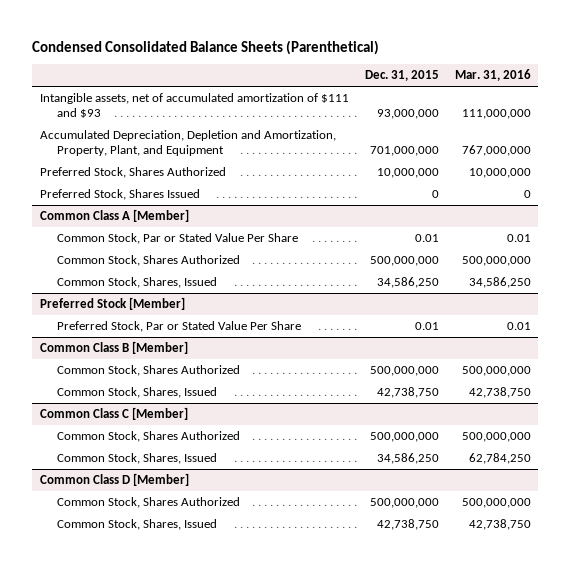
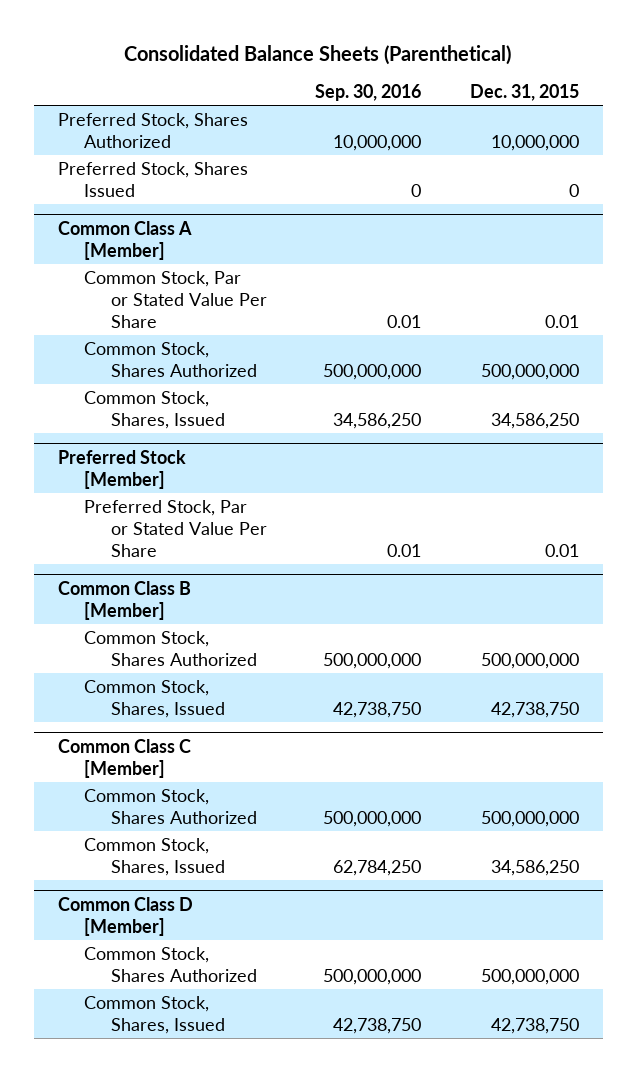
[32,39,380,55] Condensed Consolidated Balance Sheets (Parenthetical) -> [124,44,512,65] Consolidated Balance Sheets (Parenthetical)
[454,69,531,82] Mar. 31, 2016 -> none
none -> [315,83,422,101] Sep. 30, 2016
[39,93,349,118] Intangible assets, net of accumulated amortization of $111 and $93 -> none
[39,130,336,156] Accumulated Depreciation, Depletion and Amortization, Property, Plant, and Equipment -> none

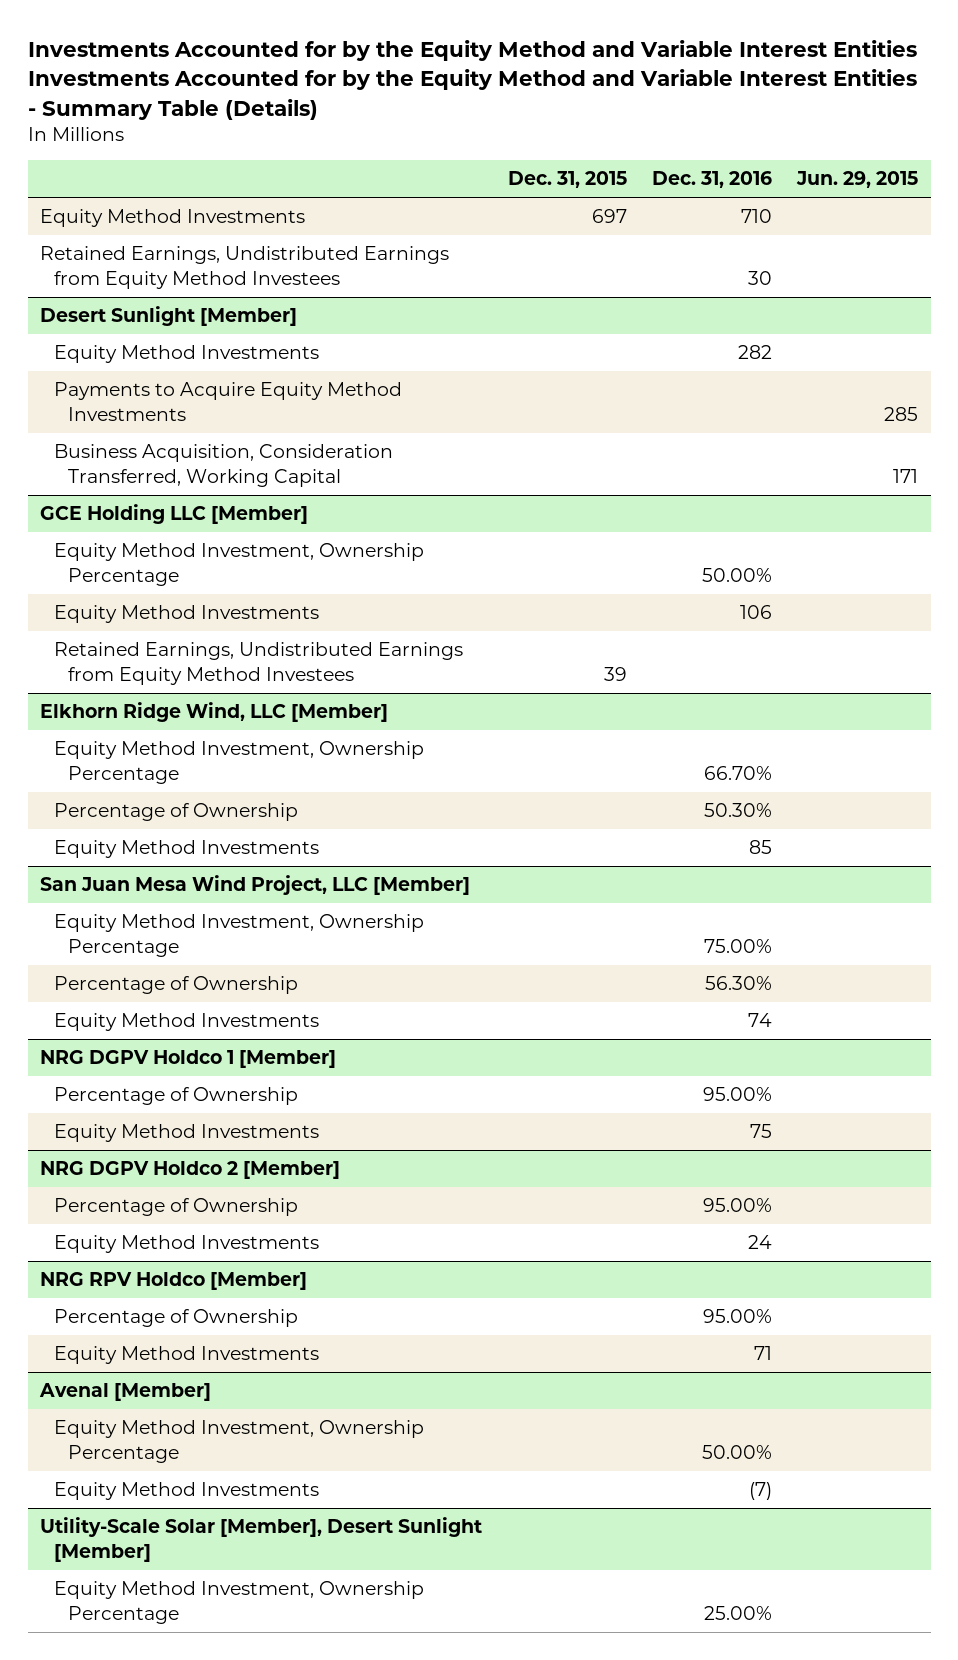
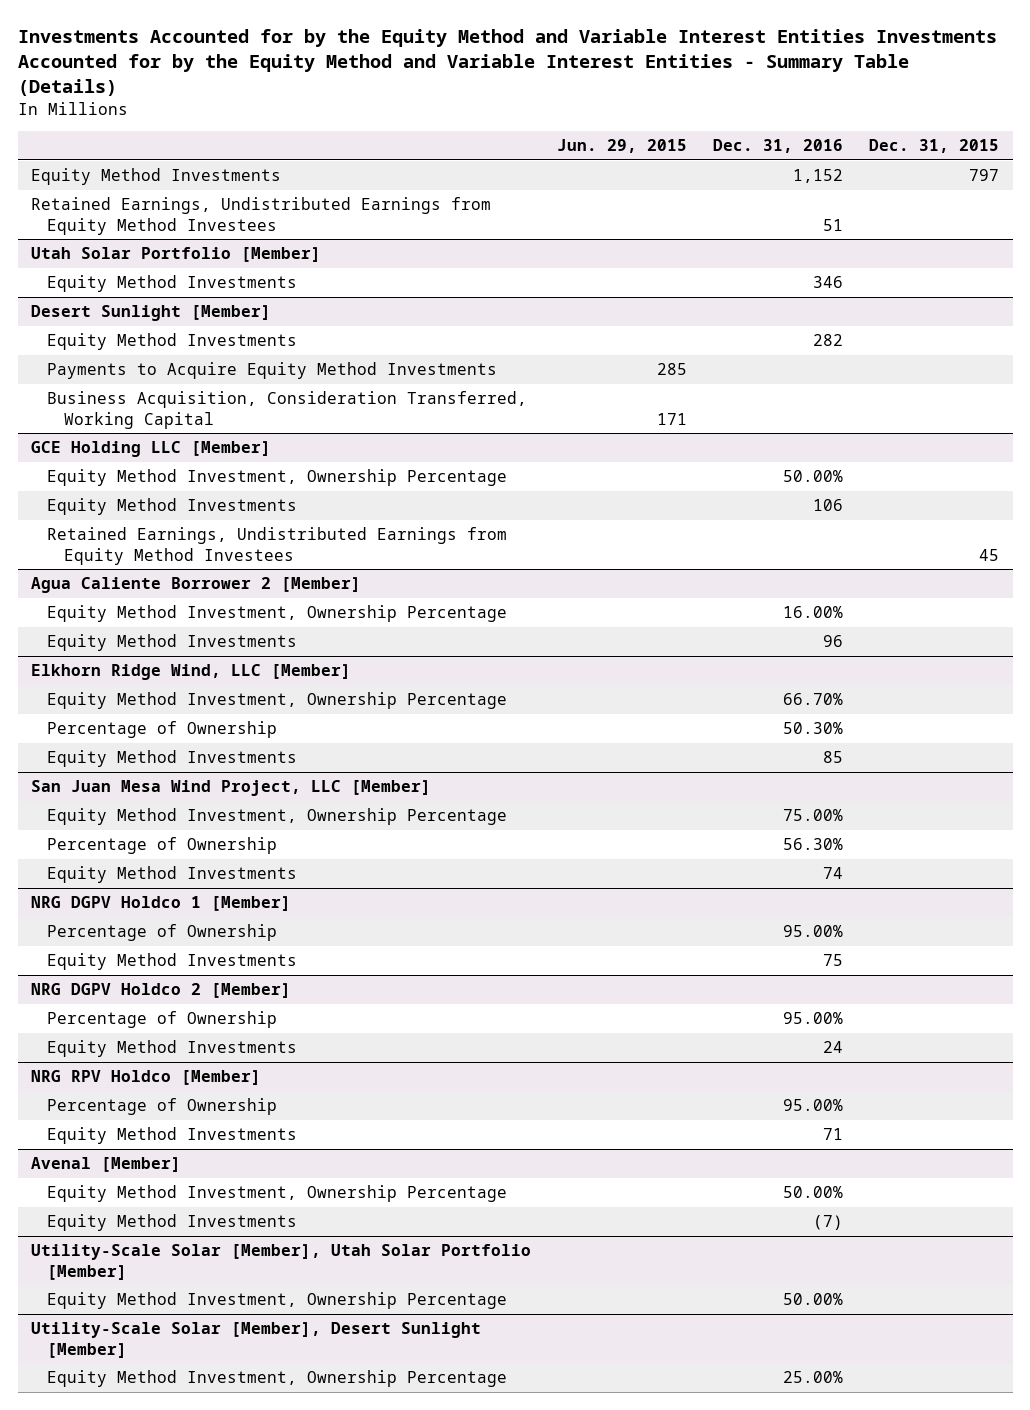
[591,209,627,224] 697 -> [969,169,1000,182] 797
[740,209,772,224] 710 -> [793,169,844,184] 1,152
[747,270,772,285] 30 -> [823,218,844,231] 51
none -> [30,247,321,263] Utah Solar Portfolio [Member]
none -> [47,275,298,293] Equity Method Investments
[603,666,627,681] 39 -> [979,548,1000,561] 45
none -> [30,577,361,594] Agua Caliente Borrower 2 [Member]
none -> [47,605,508,623] Equity Method Investment, Ownership Percentage
none -> [47,634,298,652] Equity Method Investments
none -> [30,1244,531,1280] Utility-Scale Solar [Member], Utah Solar Portfolio [Member]
none -> [47,1292,508,1310] Equity Method Investment, Ownership Percentage

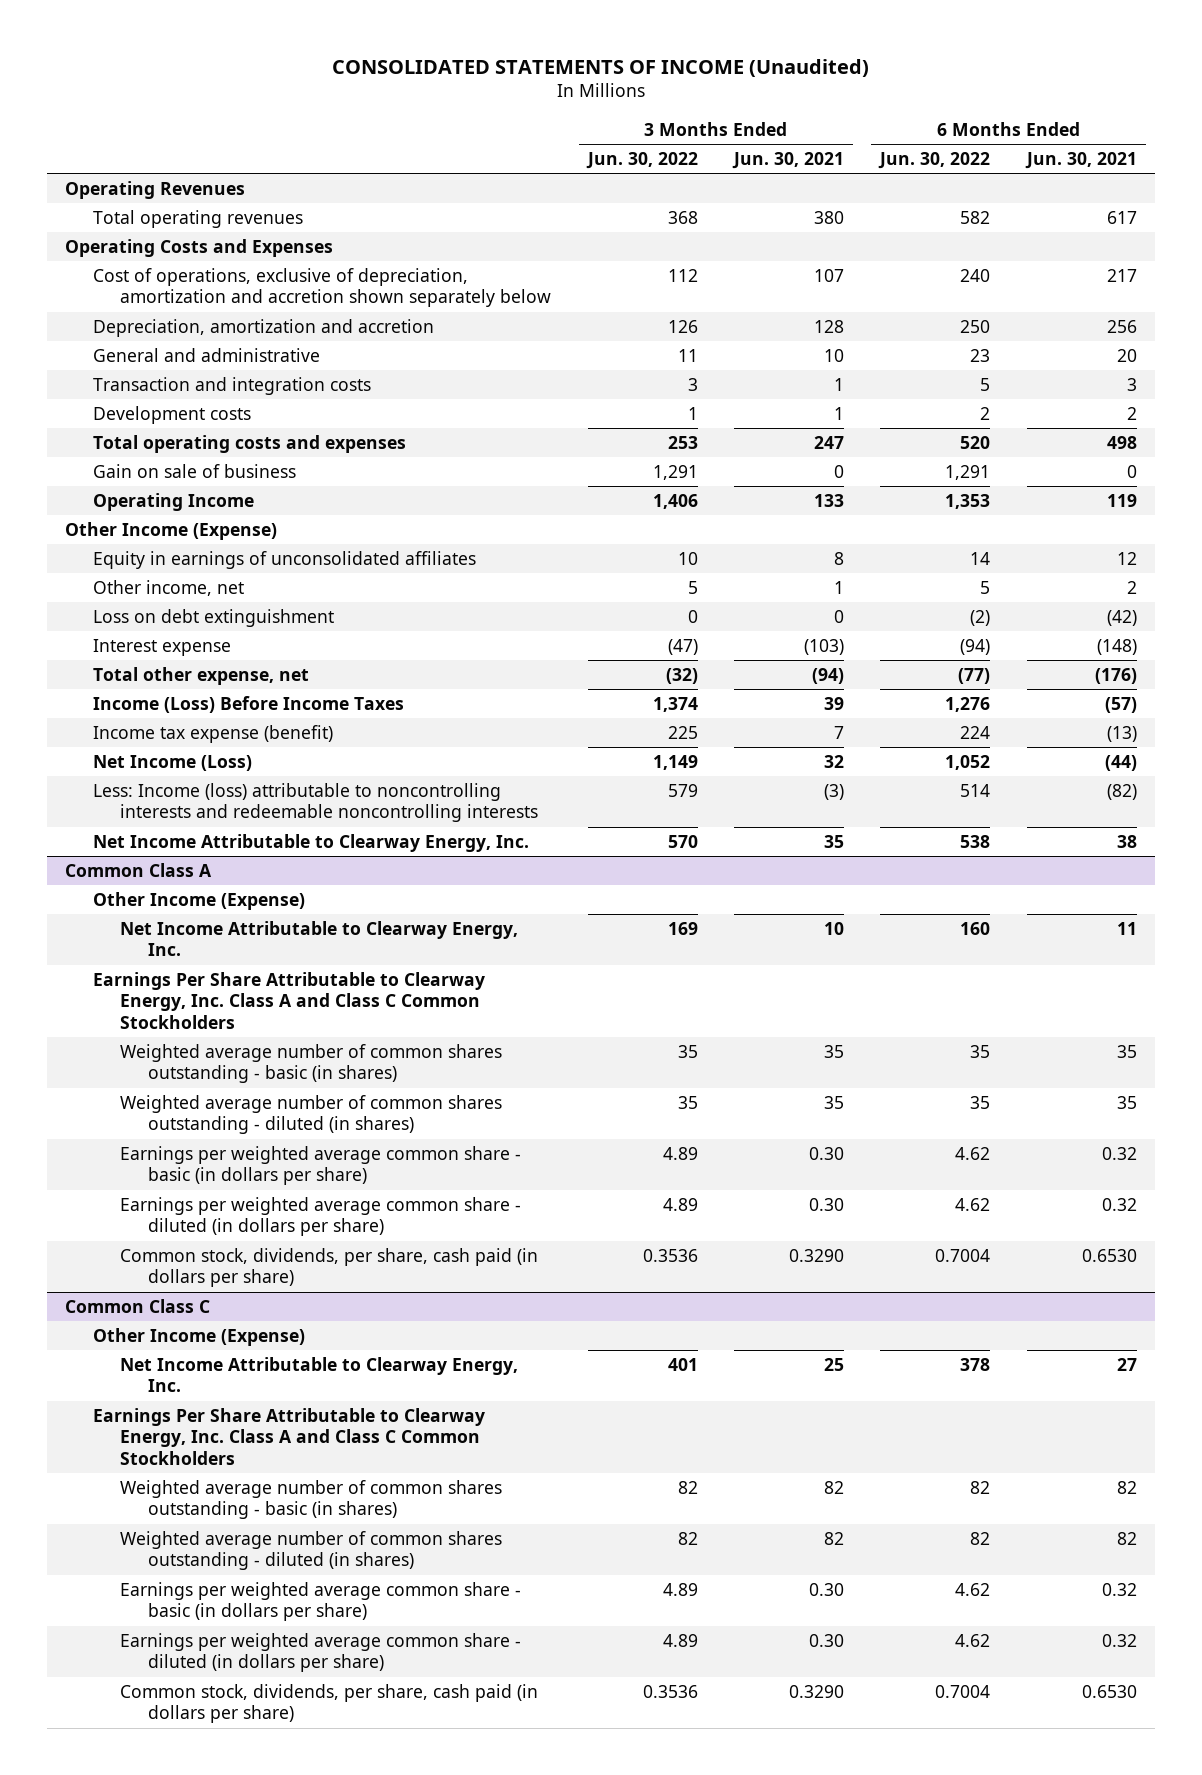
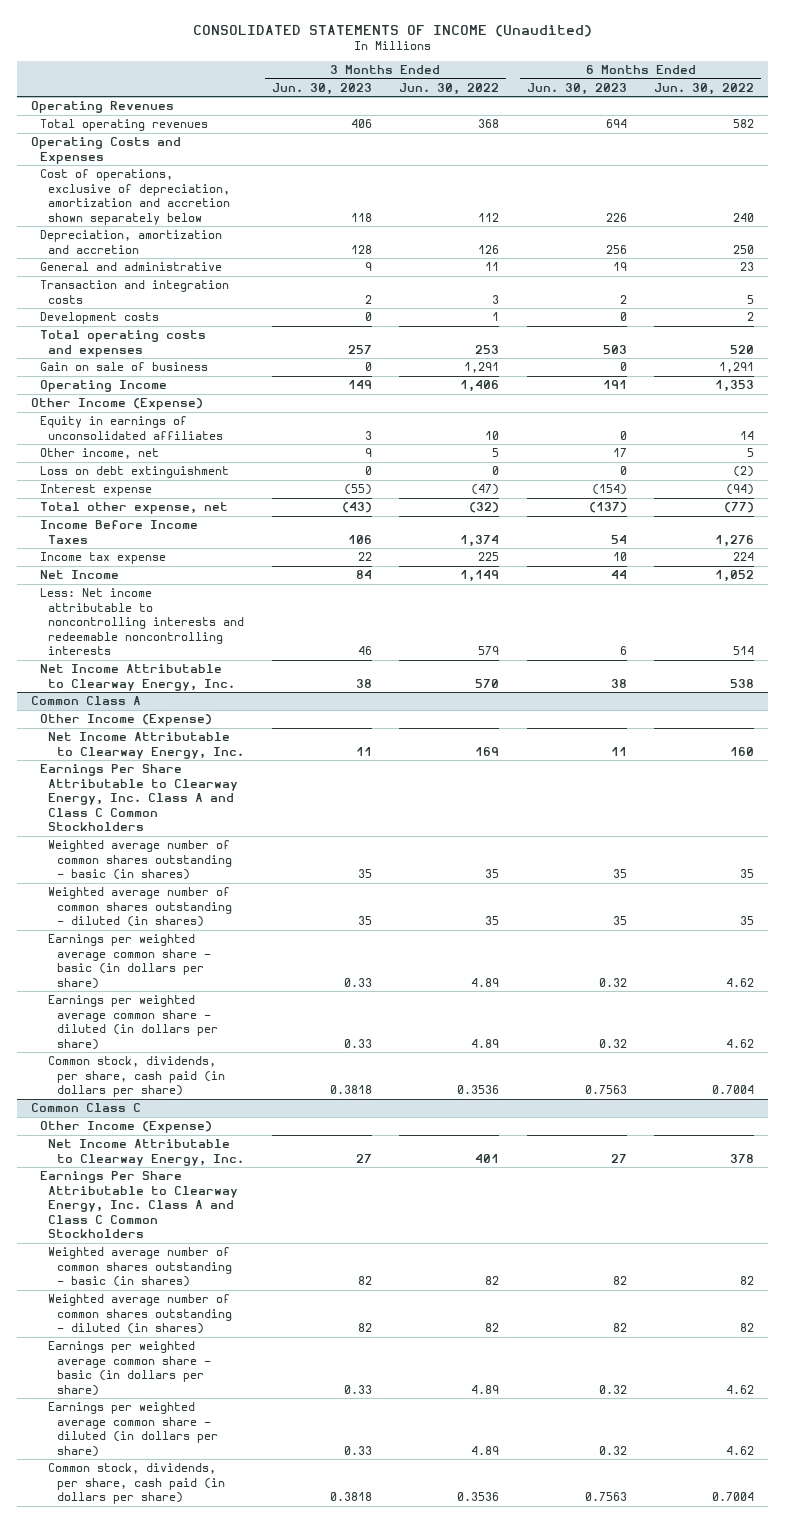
[732,151,845,169] Jun. 30, 2021 -> none
[1024,151,1137,169] Jun. 30, 2021 -> none
none -> [271,82,372,95] Jun. 30, 2023
none -> [526,82,627,95] Jun. 30, 2023
[92,695,404,713] Income (Loss) Before Income Taxes -> [39,520,198,544] Income Before Income Taxes
[92,724,333,743] Income tax expense (benefit) -> [39,552,166,565] Income tax expense
[92,754,252,771] Net Income (Loss) -> [39,570,119,580] Net Income
[92,782,539,823] Less: Income (loss) attributable to noncontrolling interests and redeemable noncontrolling interests -> [39,588,245,656] Less: Net income attributable to noncontrolling interests and redeemable noncontrolling interests

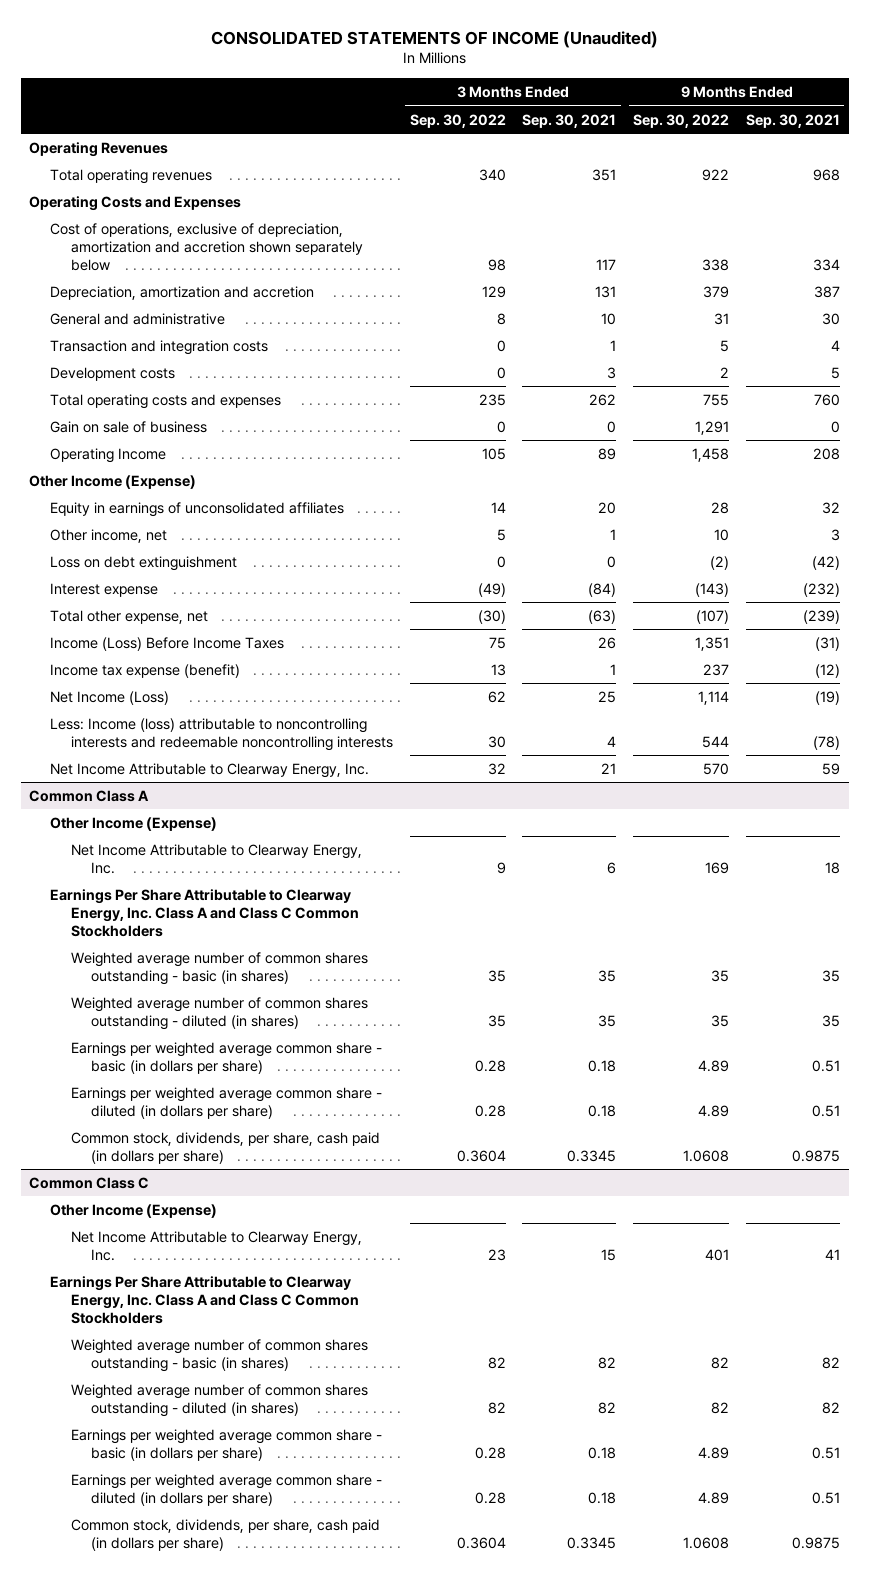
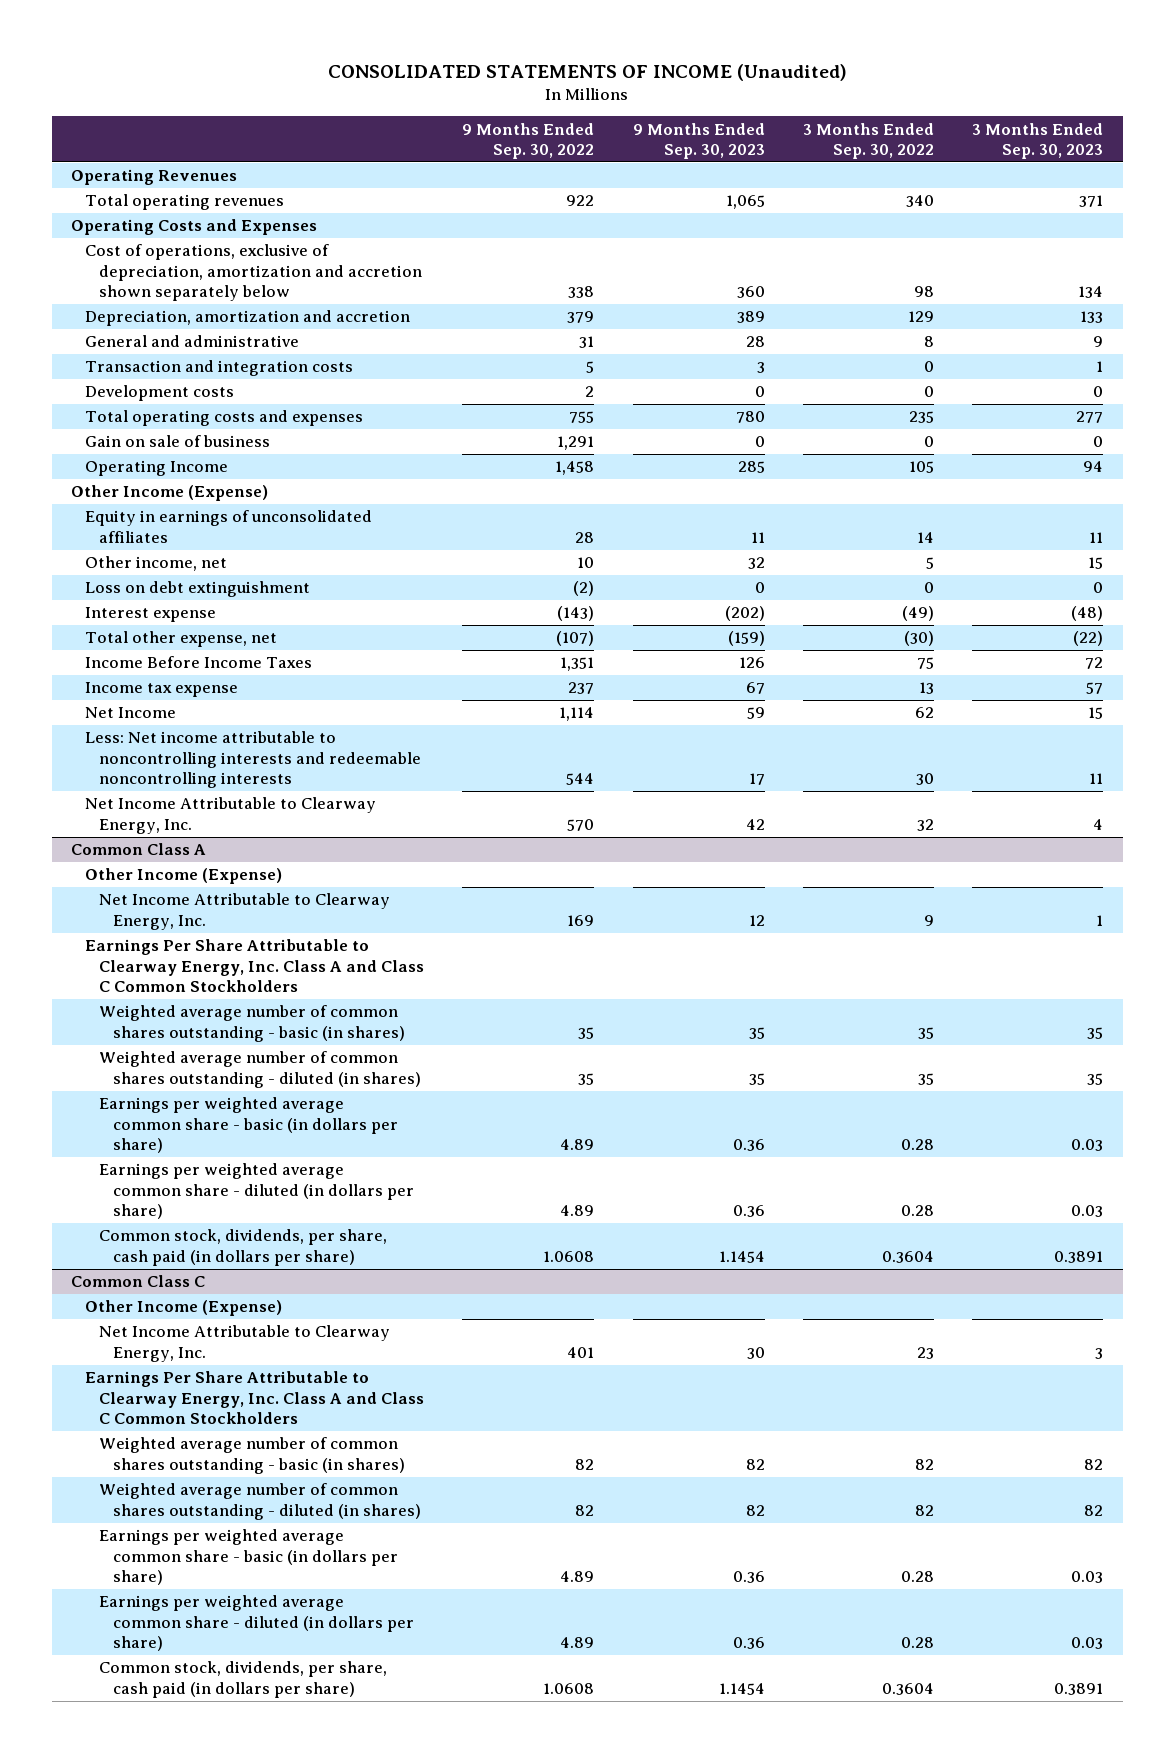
[522,113,617,128] Sep. 30, 2021 -> none
[746,113,841,128] Sep. 30, 2021 -> none
none -> [632,122,765,160] 9 Months Ended Sep. 30, 2023
none -> [972,122,1104,160] 3 Months Ended Sep. 30, 2023
[50,636,285,651] Income (Loss) Before Income Taxes -> [84,656,312,669] Income Before Income Taxes
[50,663,241,678] Income tax expense (benefit) -> [84,682,238,698] Income tax expense
[50,690,170,705] Net Income (Loss) -> [84,707,176,719] Net Income
[50,717,393,751] Less: Income (loss) attributable to noncontrolling interests and redeemable noncontrolling interests -> [84,731,421,788] Less: Net income attributable to noncontrolling interests and redeemable noncontrolling interests

